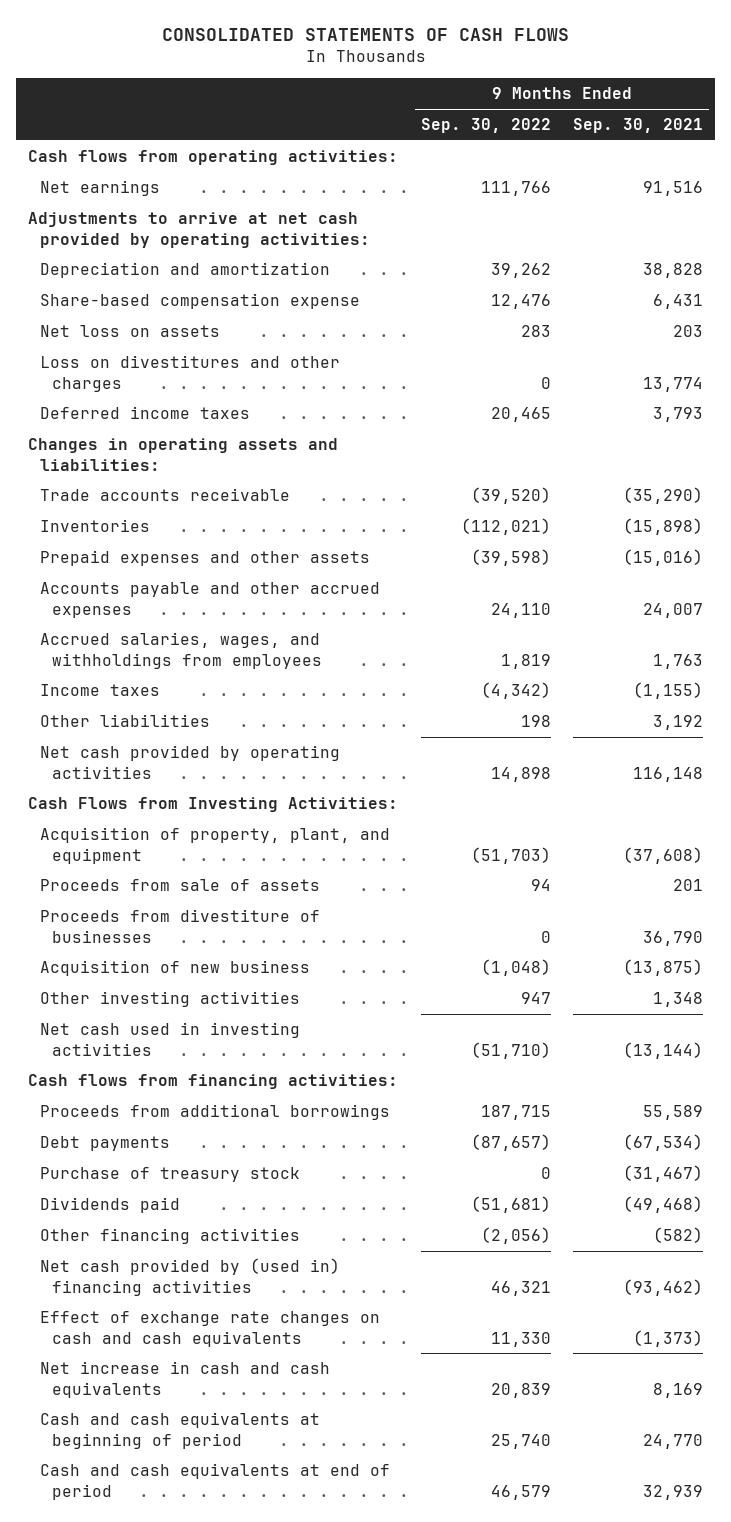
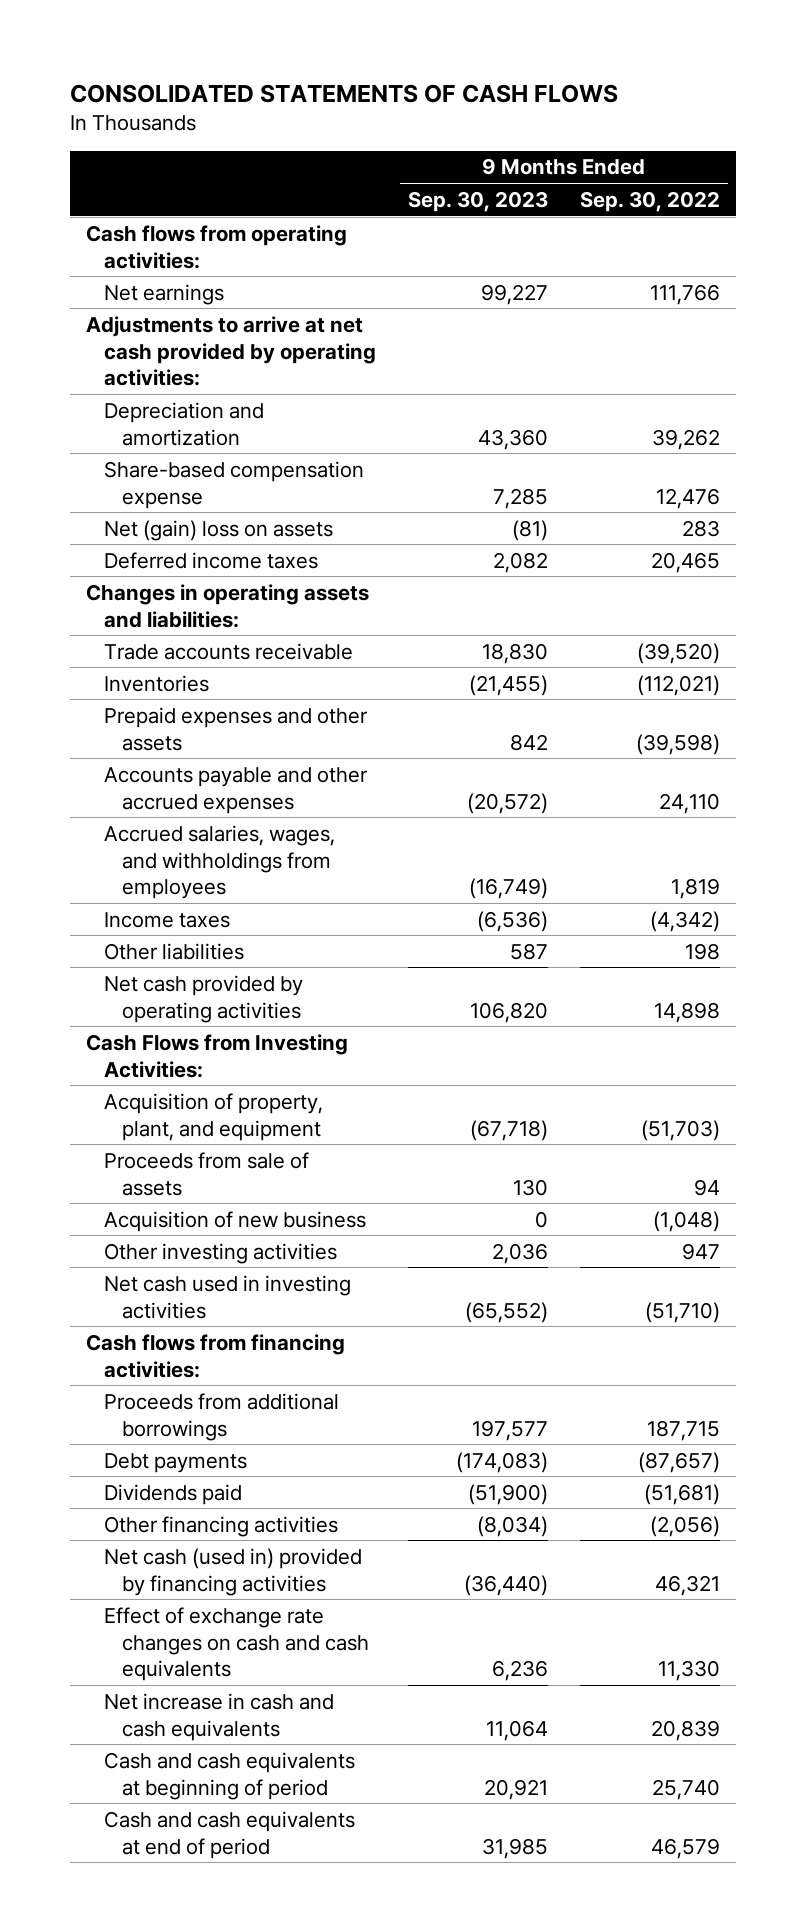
[573,118,704,134] Sep. 30, 2021 -> none
none -> [408,190,549,212] Sep. 30, 2023
[39,355,340,392] Loss on divestitures and other charges -> none
[39,325,220,338] Net loss on assets -> [103,519,333,541] Net (gain) loss on assets
[39,909,320,943] Proceeds from divestiture of businesses -> none
[39,1167,300,1183] Purchase of treasury stock -> none
[39,1258,340,1296] Net cash provided by (used in) financing activities -> [103,1547,362,1596] Net cash (used in) provided by financing activities

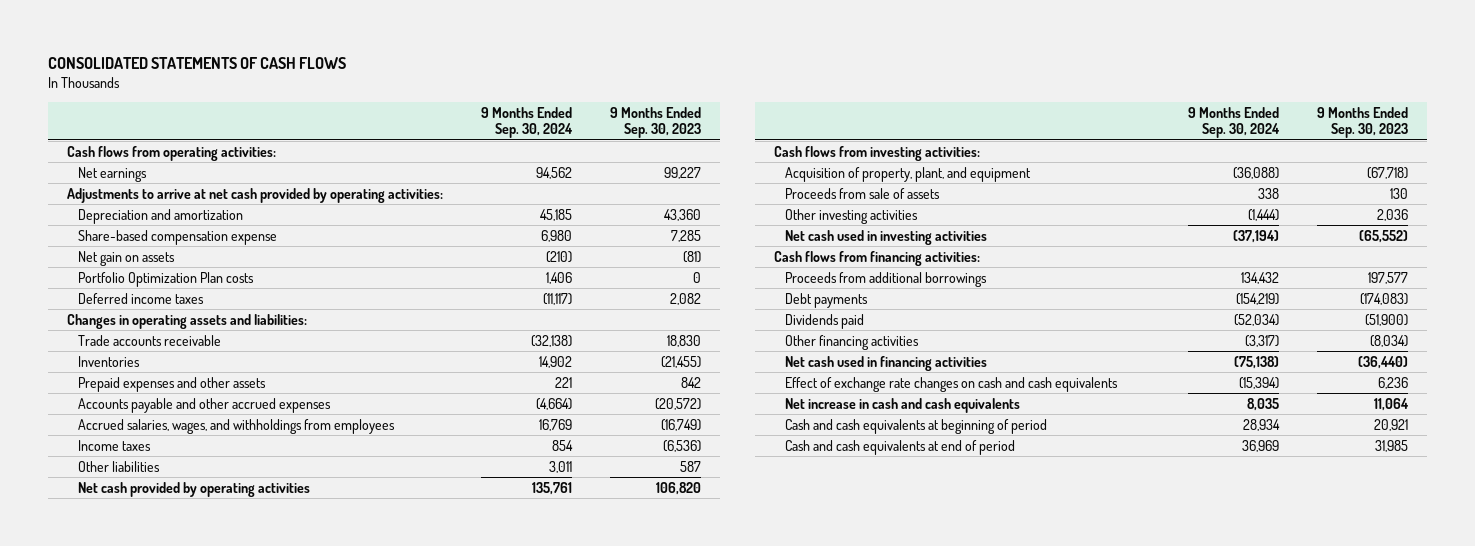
[580,190,721,212] Sep. 30, 2022 -> none
none -> [481,106,574,139] 9 Months Ended Sep. 30, 2024
[103,519,333,541] Net (gain) loss on assets -> [78,250,176,266] Net gain on assets
none -> [78,271,255,287] Portfolio Optimization Plan costs
[85,1033,348,1078] Cash Flows from Investing Activities: -> [773,145,980,161] Cash flows from investing activities:
[103,1210,366,1232] Acquisition of new business -> none
[103,1547,362,1596] Net cash (used in) provided by financing activities -> [784,355,987,371] Net cash used in financing activities

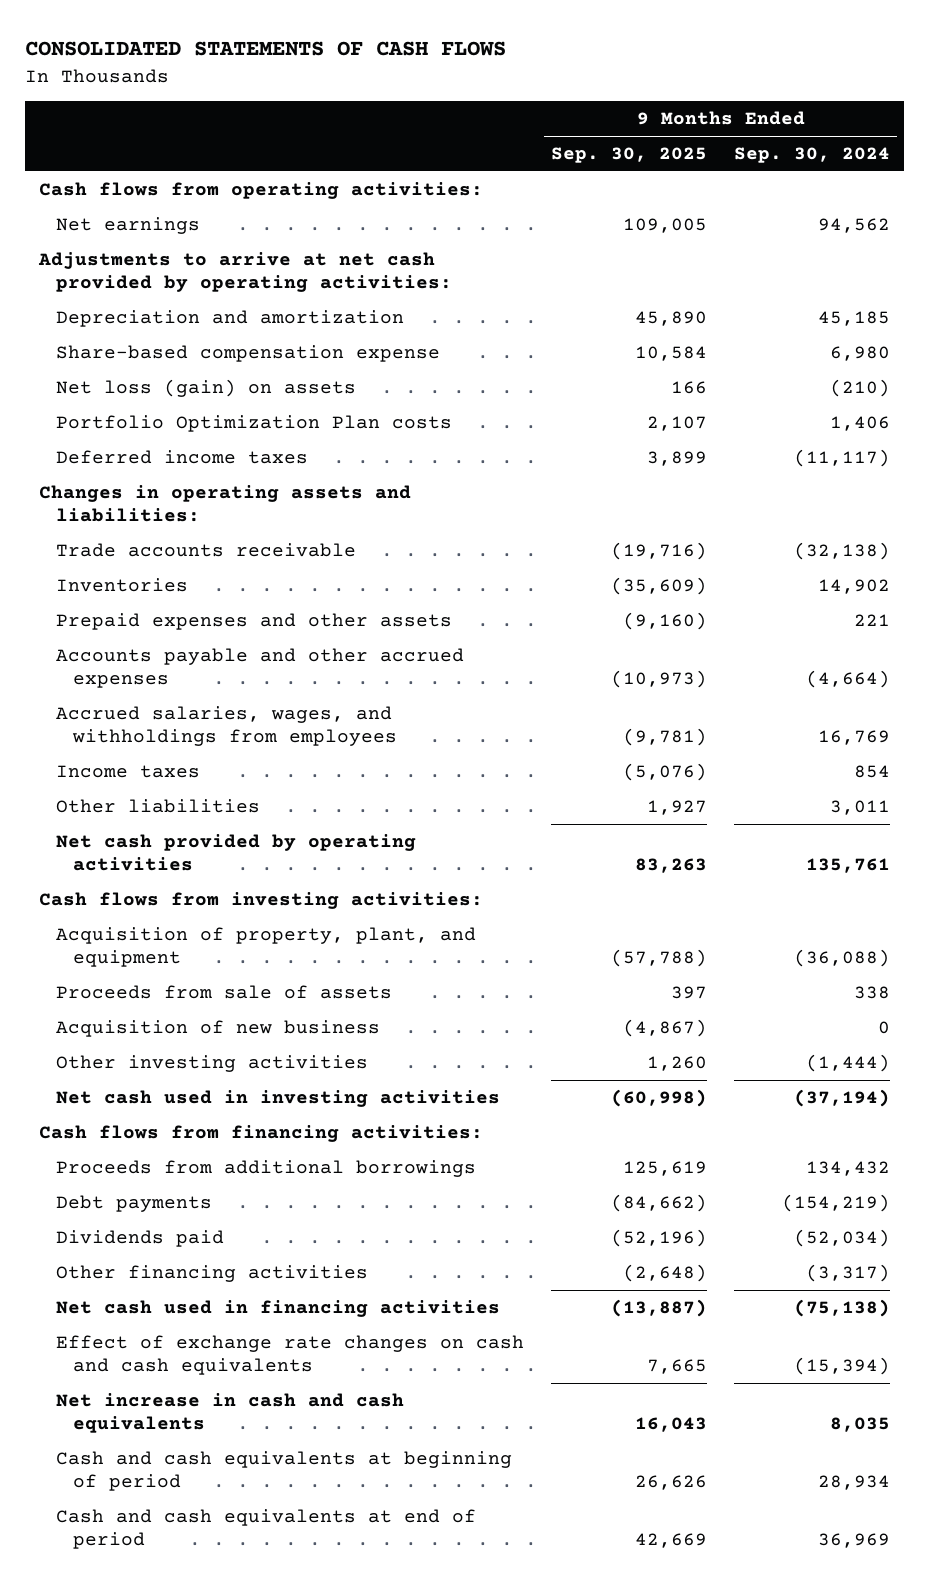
[610,106,702,139] 9 Months Ended Sep. 30, 2023 -> none
none -> [550,146,707,163] Sep. 30, 2025
[78,250,176,266] Net gain on assets -> [55,378,356,397] Net loss (gain) on assets
none -> [55,1019,380,1037] Acquisition of new business

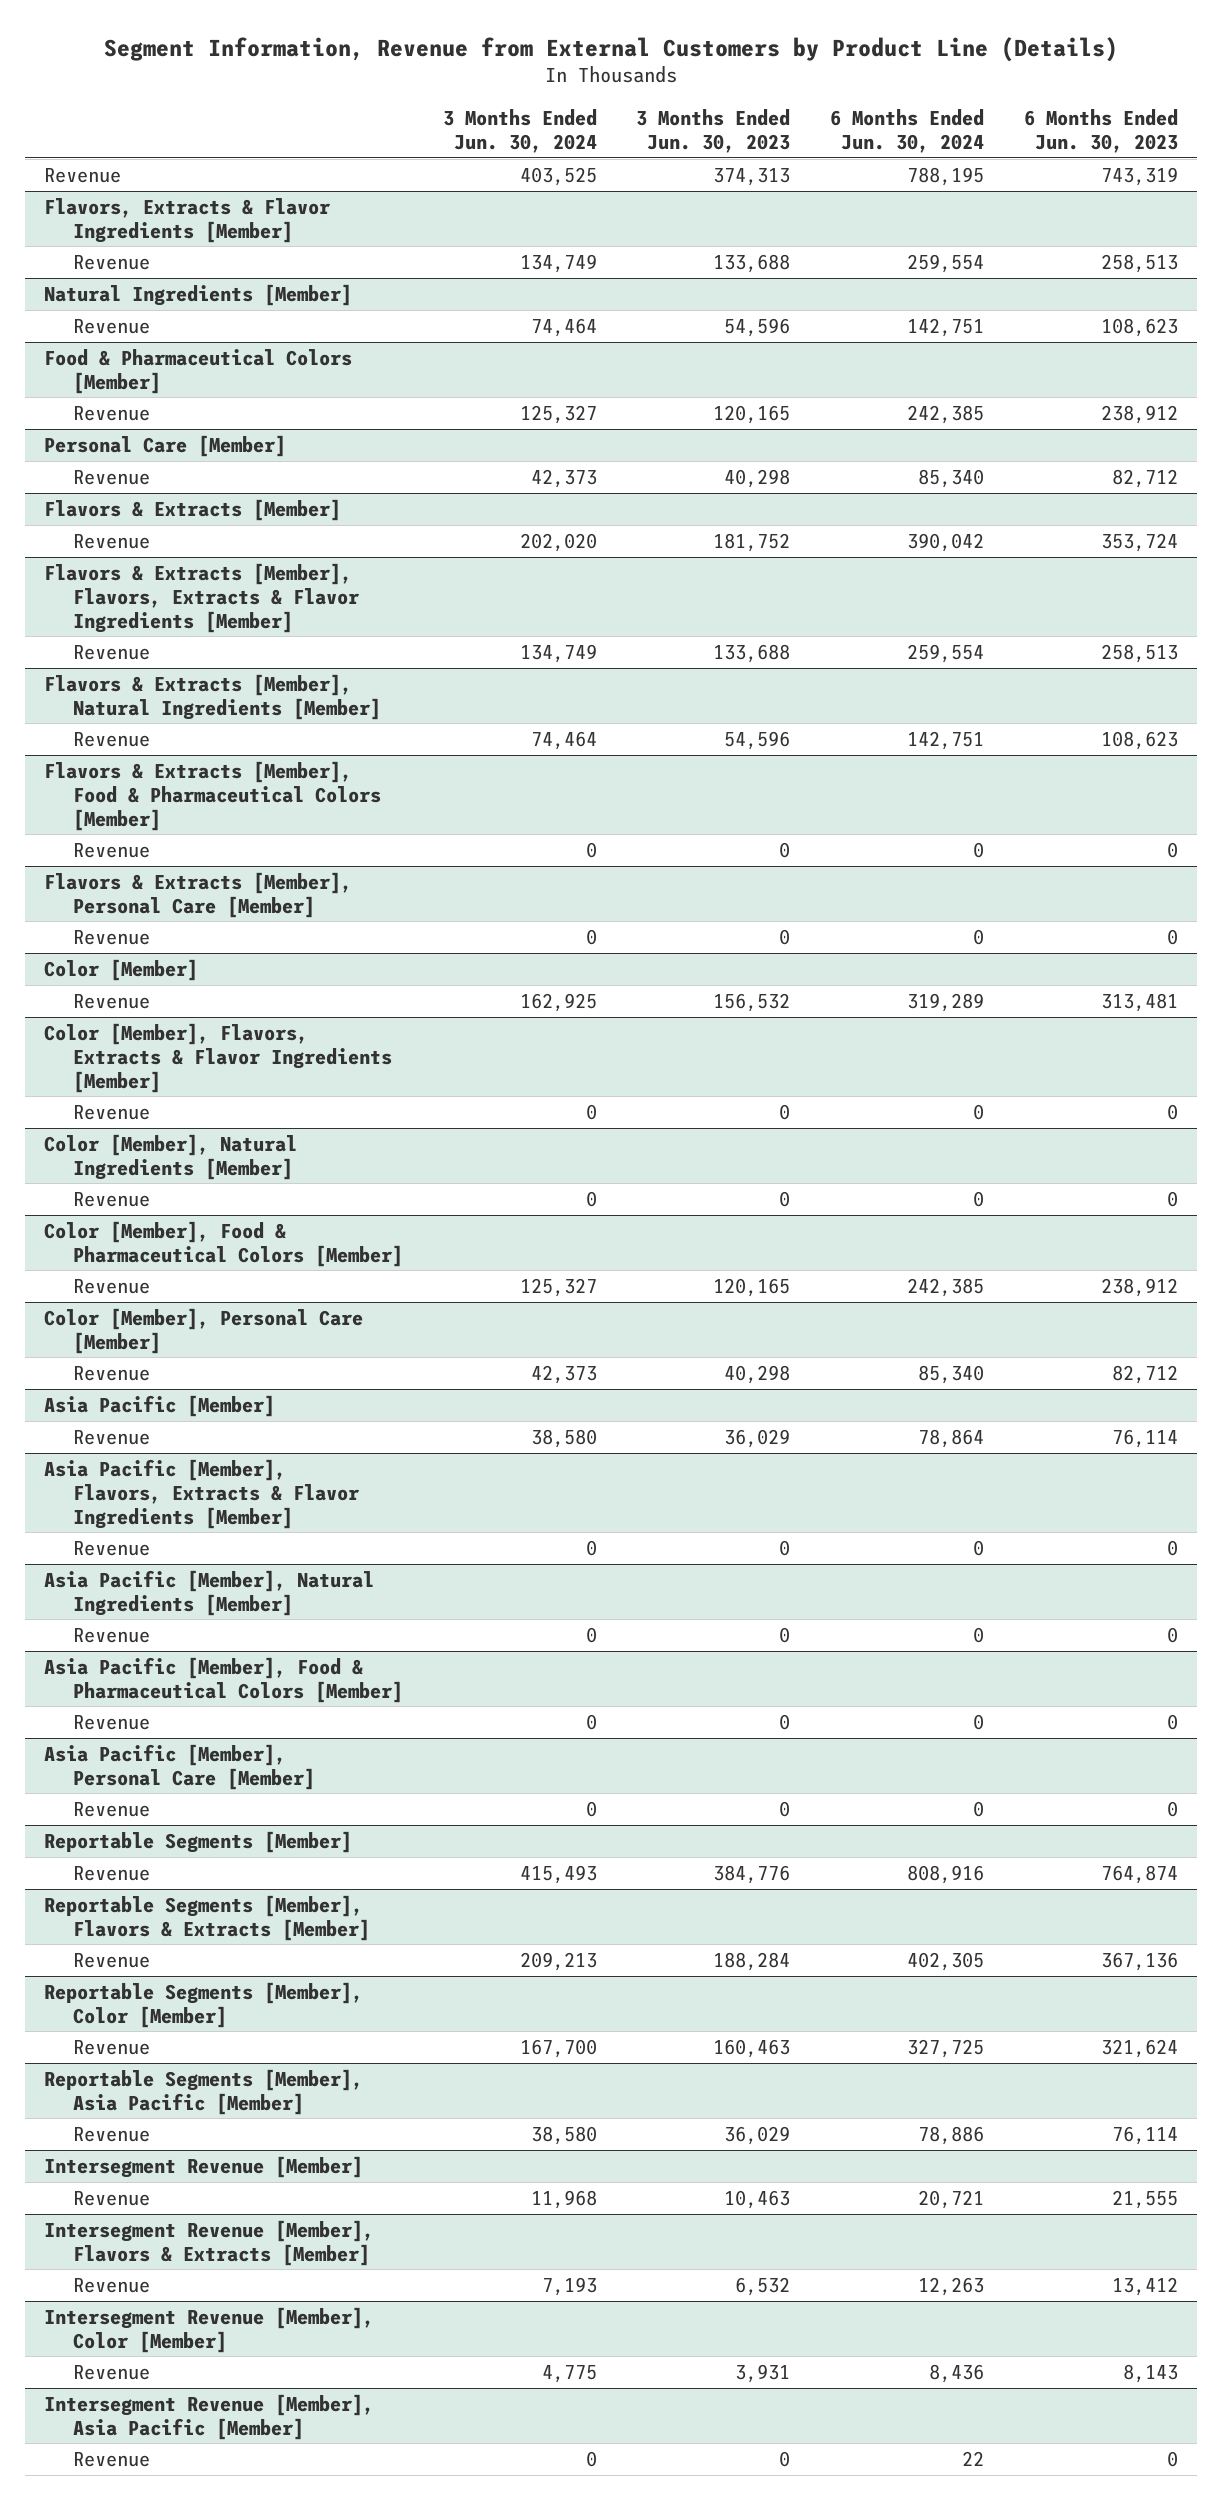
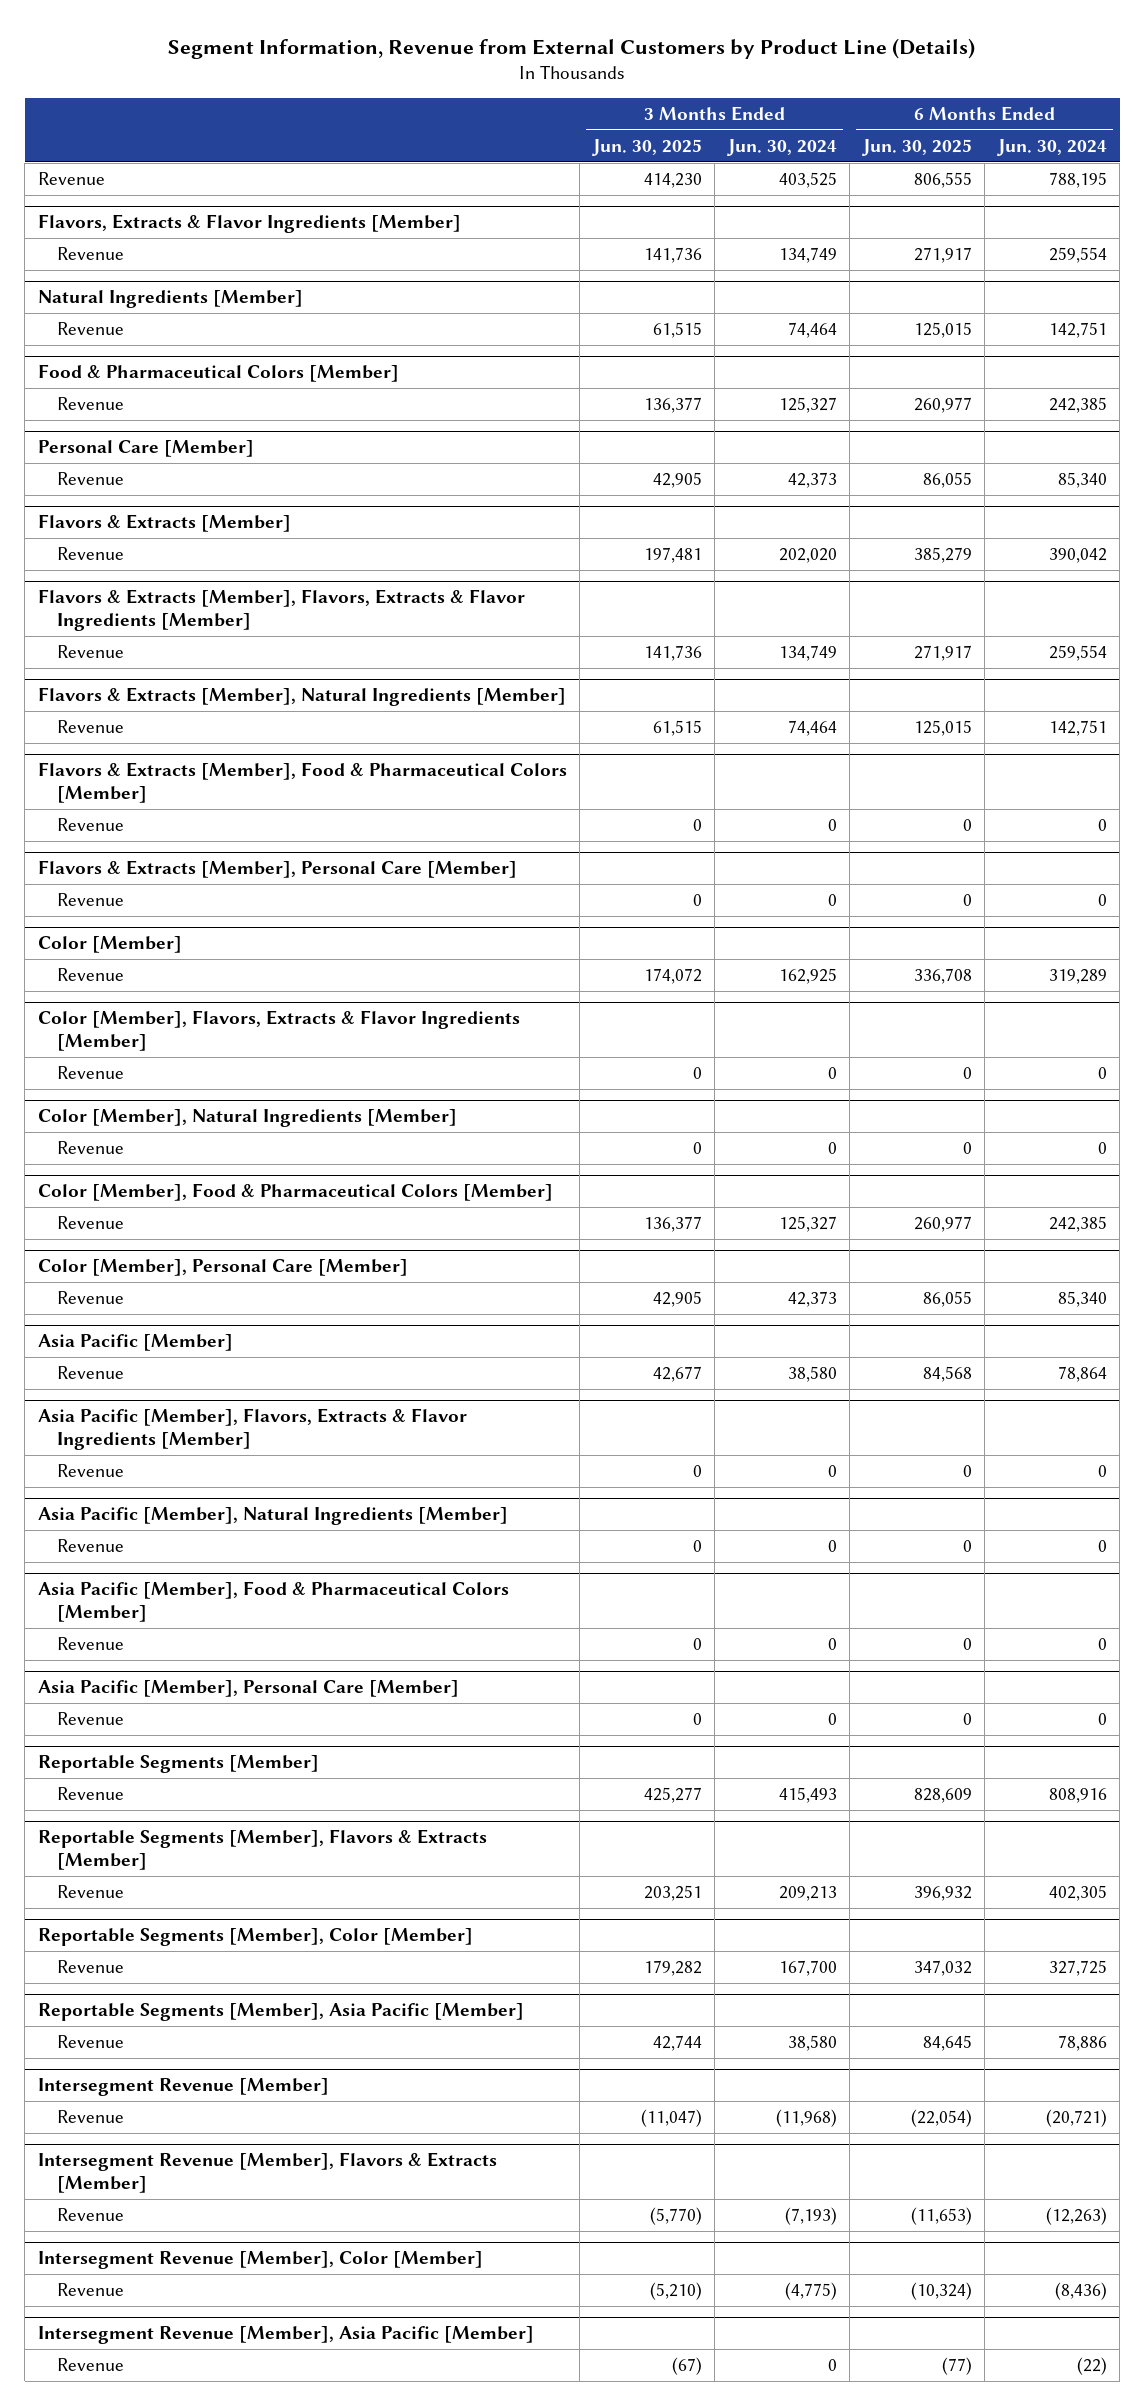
[636,108,791,153] 3 Months Ended Jun. 30, 2023 -> none
[1023,108,1178,153] 6 Months Ended Jun. 30, 2023 -> none
none -> [591,139,702,157] Jun. 30, 2025
none -> [861,139,972,157] Jun. 30, 2025
[530,2189,597,2209] 11,968 -> [775,2109,837,2128] (11,968)
[917,2189,984,2209] 20,721 -> [1045,2109,1107,2128] (20,721)
[541,2276,597,2296] 7,193 -> [784,2207,837,2226] (7,193)
[917,2276,984,2296] 12,263 -> [1045,2207,1107,2226] (12,263)
[541,2364,597,2383] 4,775 -> [784,2282,837,2301] (4,775)
[928,2363,984,2383] 8,436 -> [1054,2282,1107,2301] (8,436)
[961,2450,984,2466] 22 -> [1076,2357,1107,2376] (22)

